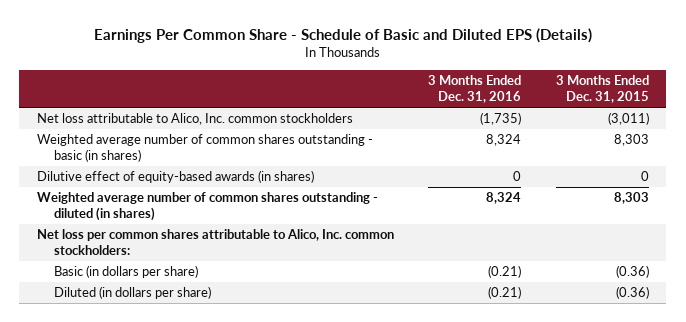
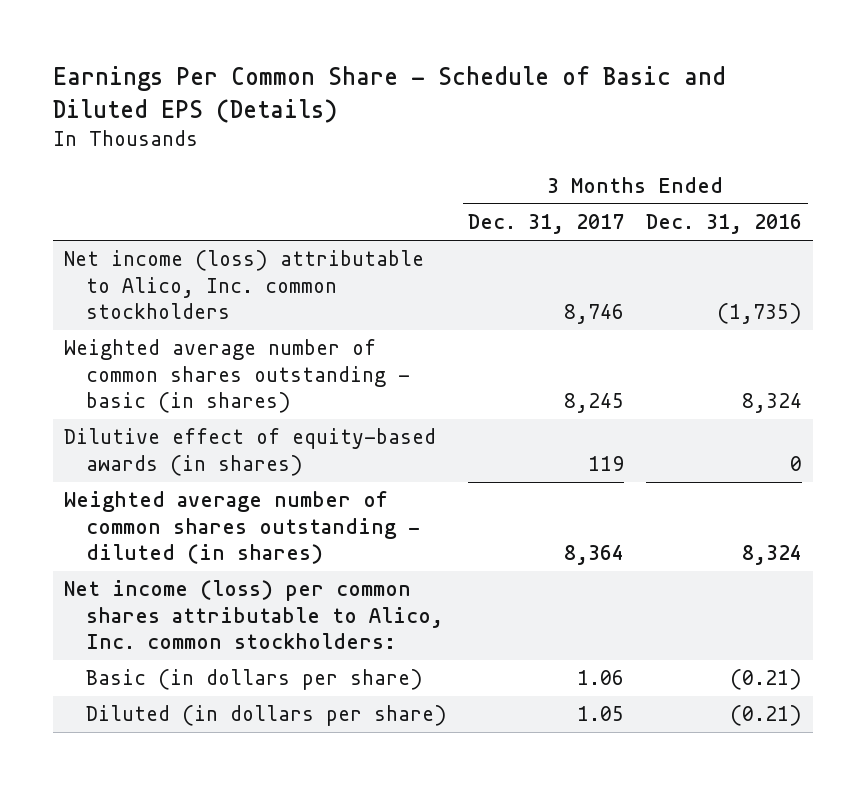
[555,75,649,104] 3 Months Ended Dec. 31, 2015 -> none
none -> [468,214,625,235] Dec. 31, 2017
[36,113,353,126] Net loss attributable to Alico, Inc. common stockholders -> [63,250,424,319] Net income (loss) attributable to Alico, Inc. common stockholders
[36,229,394,256] Net loss per common shares attributable to Alico, Inc. common stockholders: -> [63,580,443,649] Net income (loss) per common shares attributable to Alico, Inc. common stockholders:

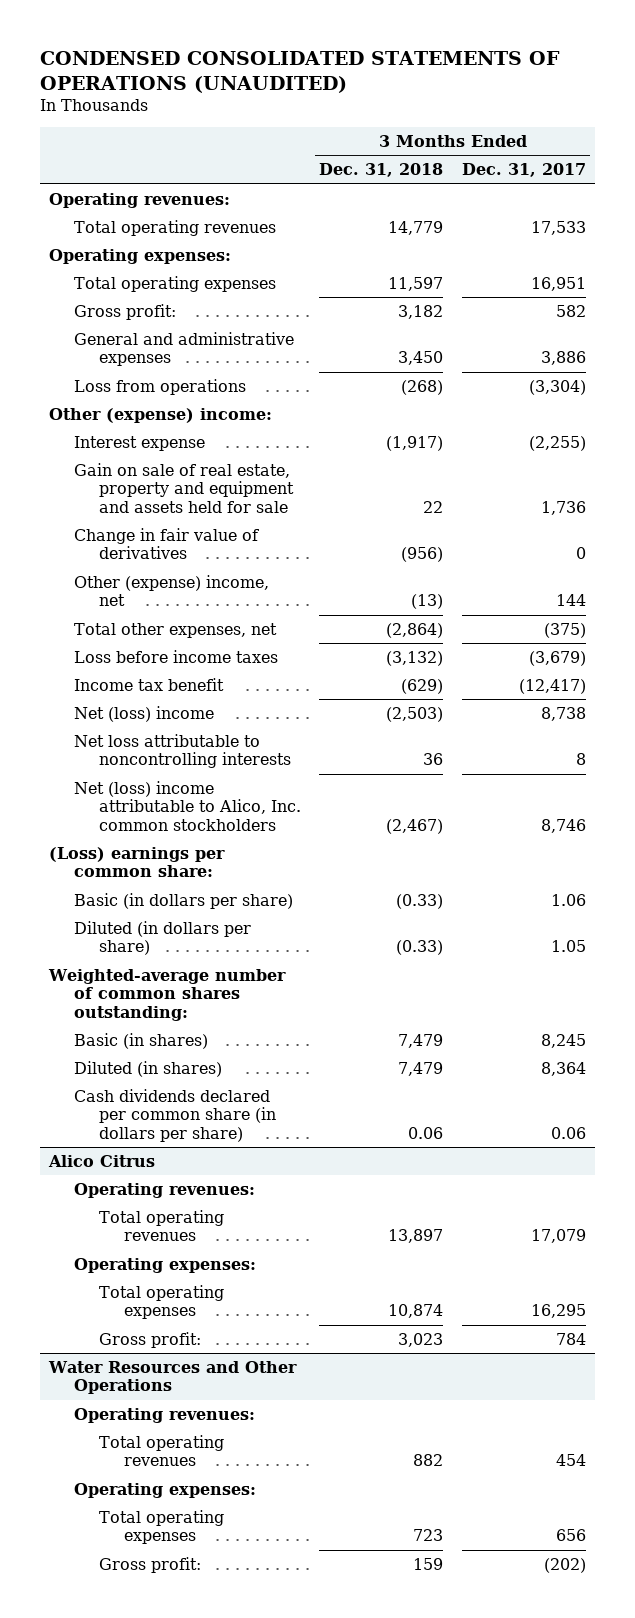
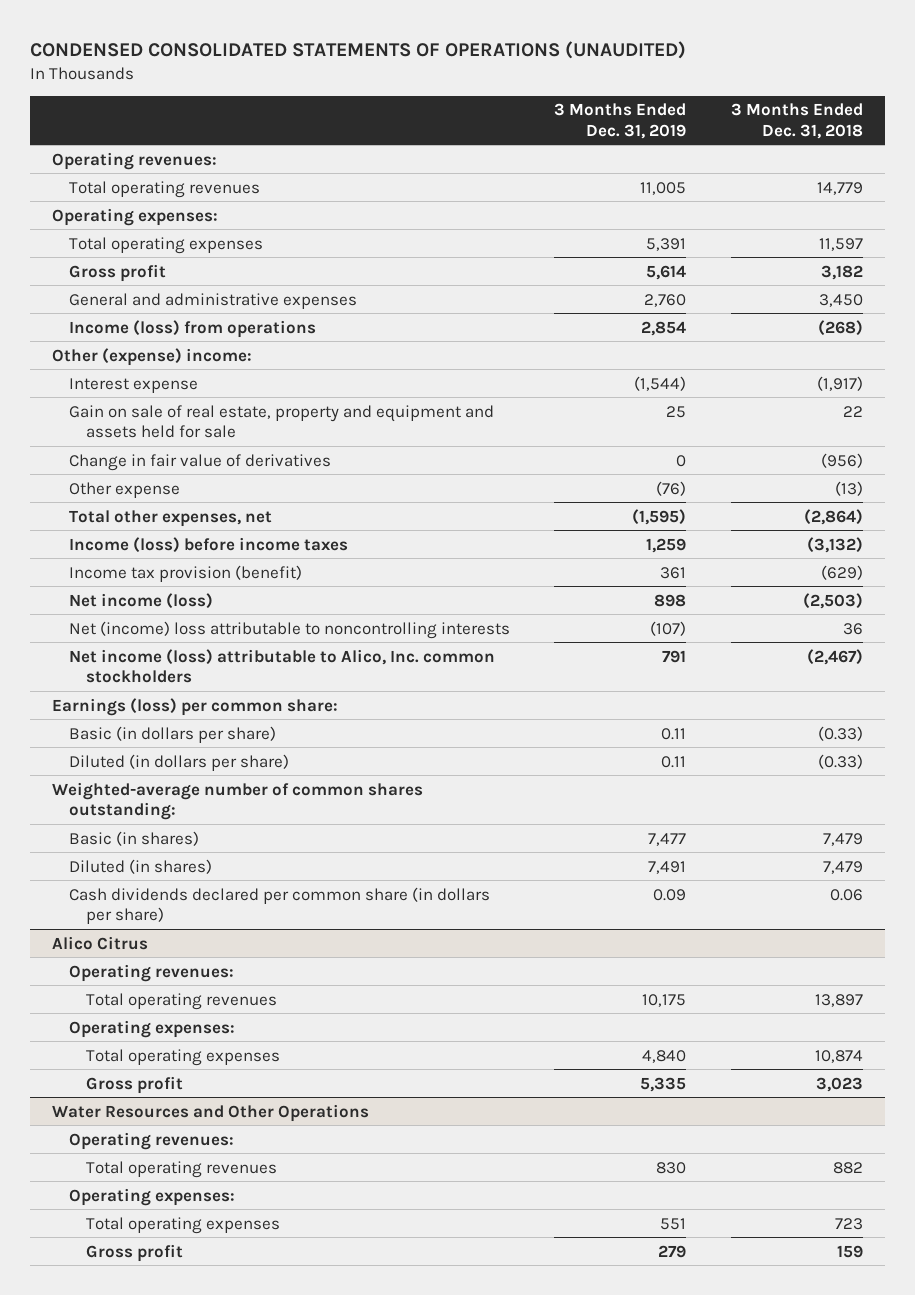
[461,163,586,178] Dec. 31, 2017 -> none
none -> [554,103,687,139] 3 Months Ended Dec. 31, 2019
[74,303,177,320] Gross profit: -> [68,263,166,282] Gross profit
[74,378,247,395] Loss from operations -> [68,319,316,338] Income (loss) from operations
[74,574,270,607] Other (expense) income, net -> [68,481,180,498] Other expense
[74,649,279,663] Loss before income taxes -> [68,536,348,553] Income (loss) before income taxes
[74,677,225,691] Income tax benefit -> [68,564,302,582] Income tax provision (benefit)
[74,705,215,722] Net (loss) income -> [68,592,213,609] Net income (loss)
[74,733,291,769] Net loss attributable to noncontrolling interests -> [68,620,510,639] Net (income) loss attributable to noncontrolling interests
[74,780,301,831] Net (loss) income attributable to Alico, Inc. common stockholders -> [68,648,495,683] Net income (loss) attributable to Alico, Inc. common stockholders
[49,846,226,878] (Loss) earnings per common share: -> [51,697,338,716] Earnings (loss) per common share:
[98,1331,201,1348] Gross profit: -> [85,1075,183,1094] Gross profit
[98,1556,201,1573] Gross profit: -> [85,1243,183,1262] Gross profit

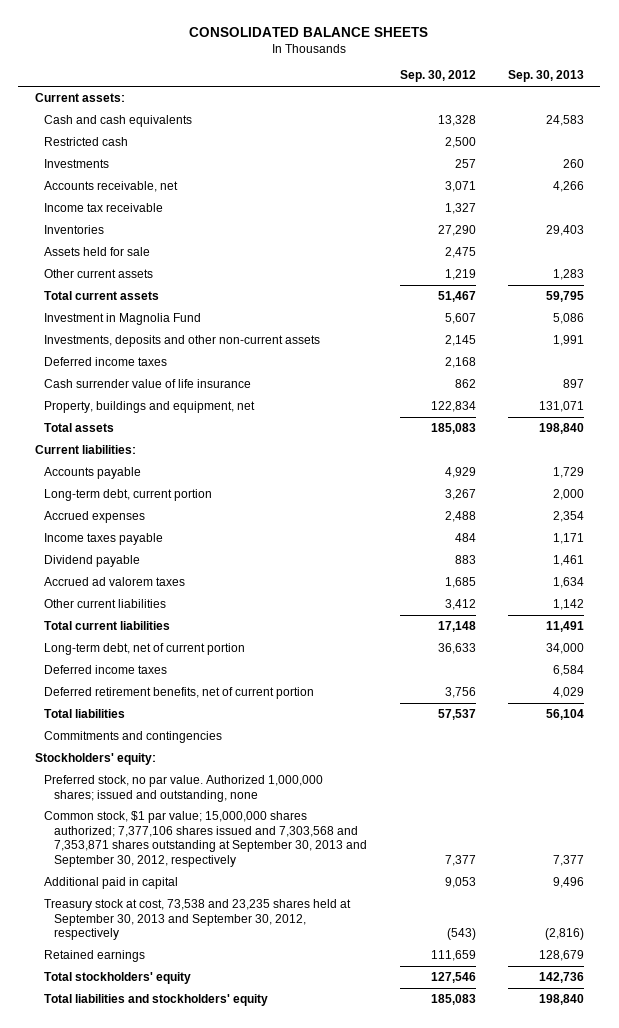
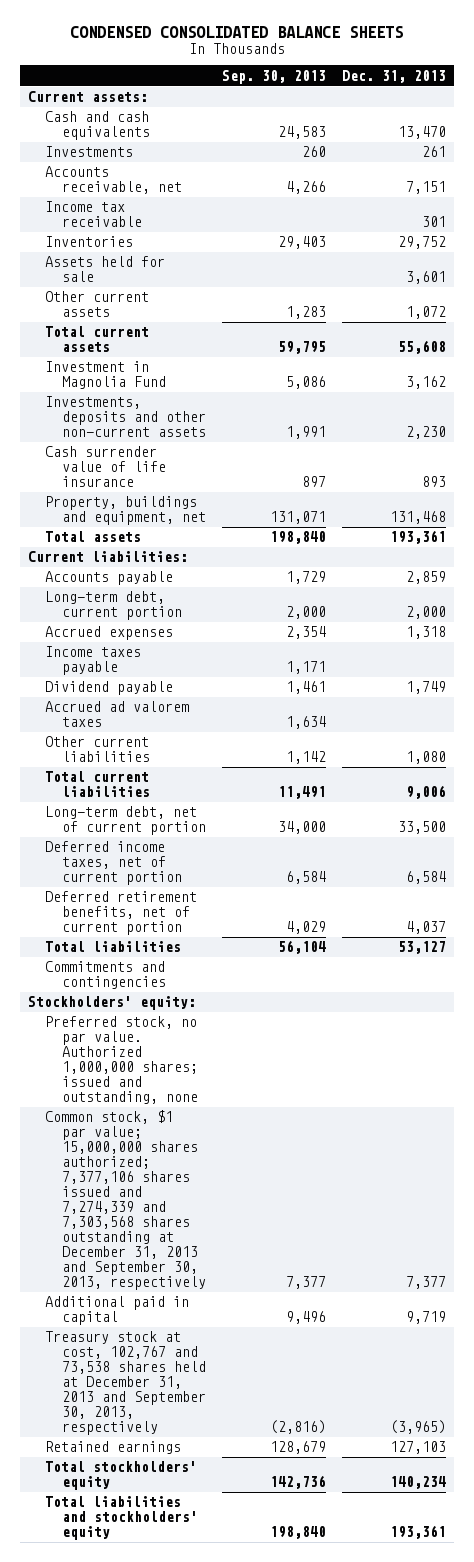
[189,26,429,37] CONSOLIDATED BALANCE SHEETS -> [70,25,404,38] CONDENSED CONSOLIDATED BALANCE SHEETS
[399,70,476,83] Sep. 30, 2012 -> none
none -> [342,69,447,83] Dec. 31, 2013
[44,136,129,146] Restricted cash -> none
[44,356,168,366] Deferred income taxes -> none
[44,664,168,674] Deferred income taxes -> [44,841,182,886] Deferred income taxes, net of current portion
[44,810,367,867] Common stock, $1 par value; 15,000,000 shares authorized; 7,377,106 shares issued and 7,303,568 and 7,353,871 shares outstanding at September 30, 2013 and September 30, 2012, respectively -> [44,1110,206,1291] Common stock, $1 par value; 15,000,000 shares authorized; 7,377,106 shares issued and 7,274,339 and 7,303,568 shares outstanding at December 31, 2013 and September 30, 2013, respectively
[44,898,352,941] Treasury stock at cost, 73,538 and 23,235 shares held at September 30, 2013 and September 30, 2012, respectively -> [44,1331,206,1436] Treasury stock at cost, 102,767 and 73,538 shares held at December 31, 2013 and September 30, 2013, respectively

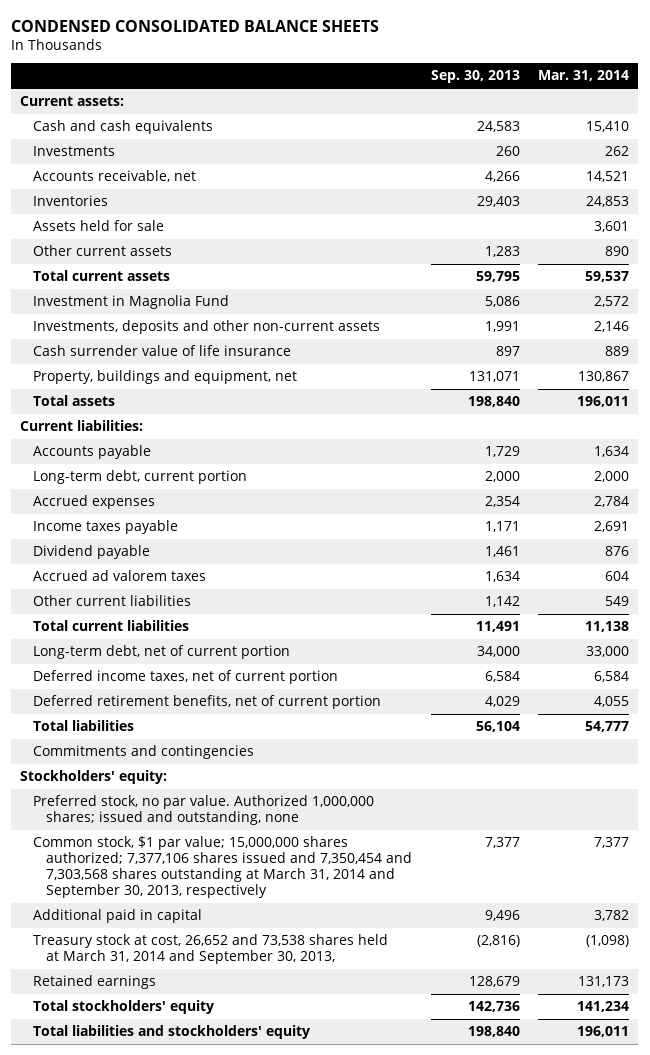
[342,69,447,83] Dec. 31, 2013 -> none
none -> [538,70,630,82] Mar. 31, 2014
[44,201,142,228] Income tax receivable -> none
[44,1110,206,1291] Common stock, $1 par value; 15,000,000 shares authorized; 7,377,106 shares issued and 7,274,339 and 7,303,568 shares outstanding at December 31, 2013 and September 30, 2013, respectively -> [33,836,413,899] Common stock, $1 par value; 15,000,000 shares authorized; 7,377,106 shares issued and 7,350,454 and 7,303,568 shares outstanding at March 31, 2014 and September 30, 2013, respectively
[44,1331,206,1436] Treasury stock at cost, 102,767 and 73,538 shares held at December 31, 2013 and September 30, 2013, respectively -> [33,934,389,965] Treasury stock at cost, 26,652 and 73,538 shares held at March 31, 2014 and September 30, 2013,

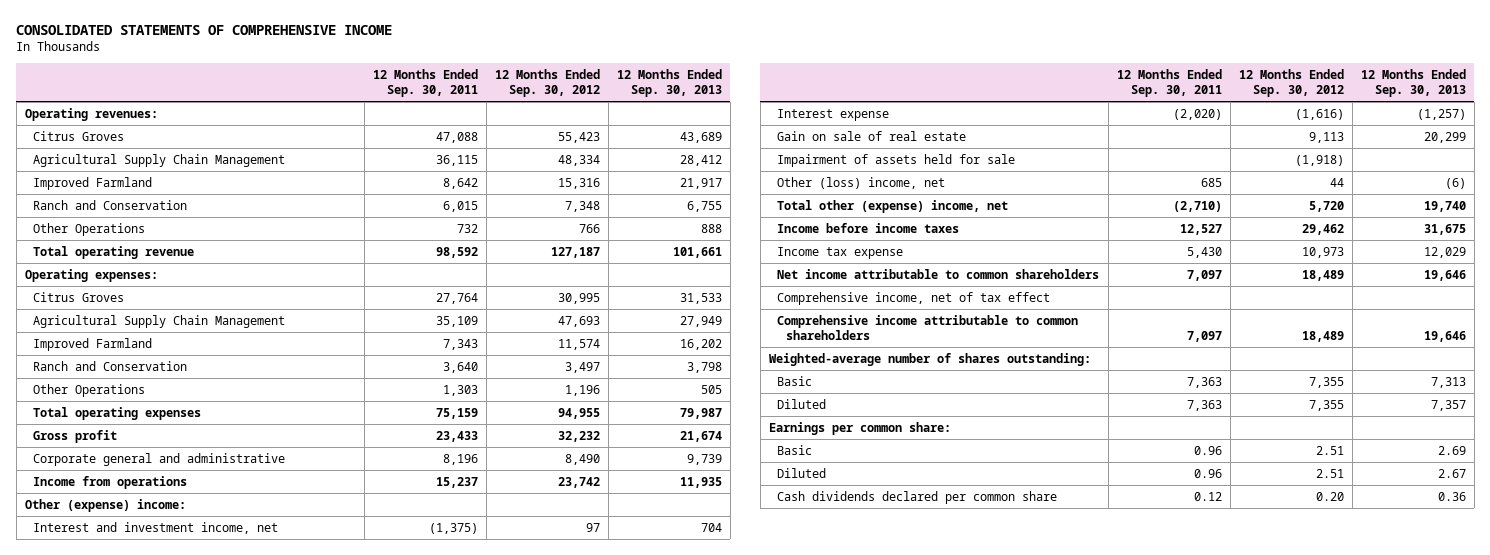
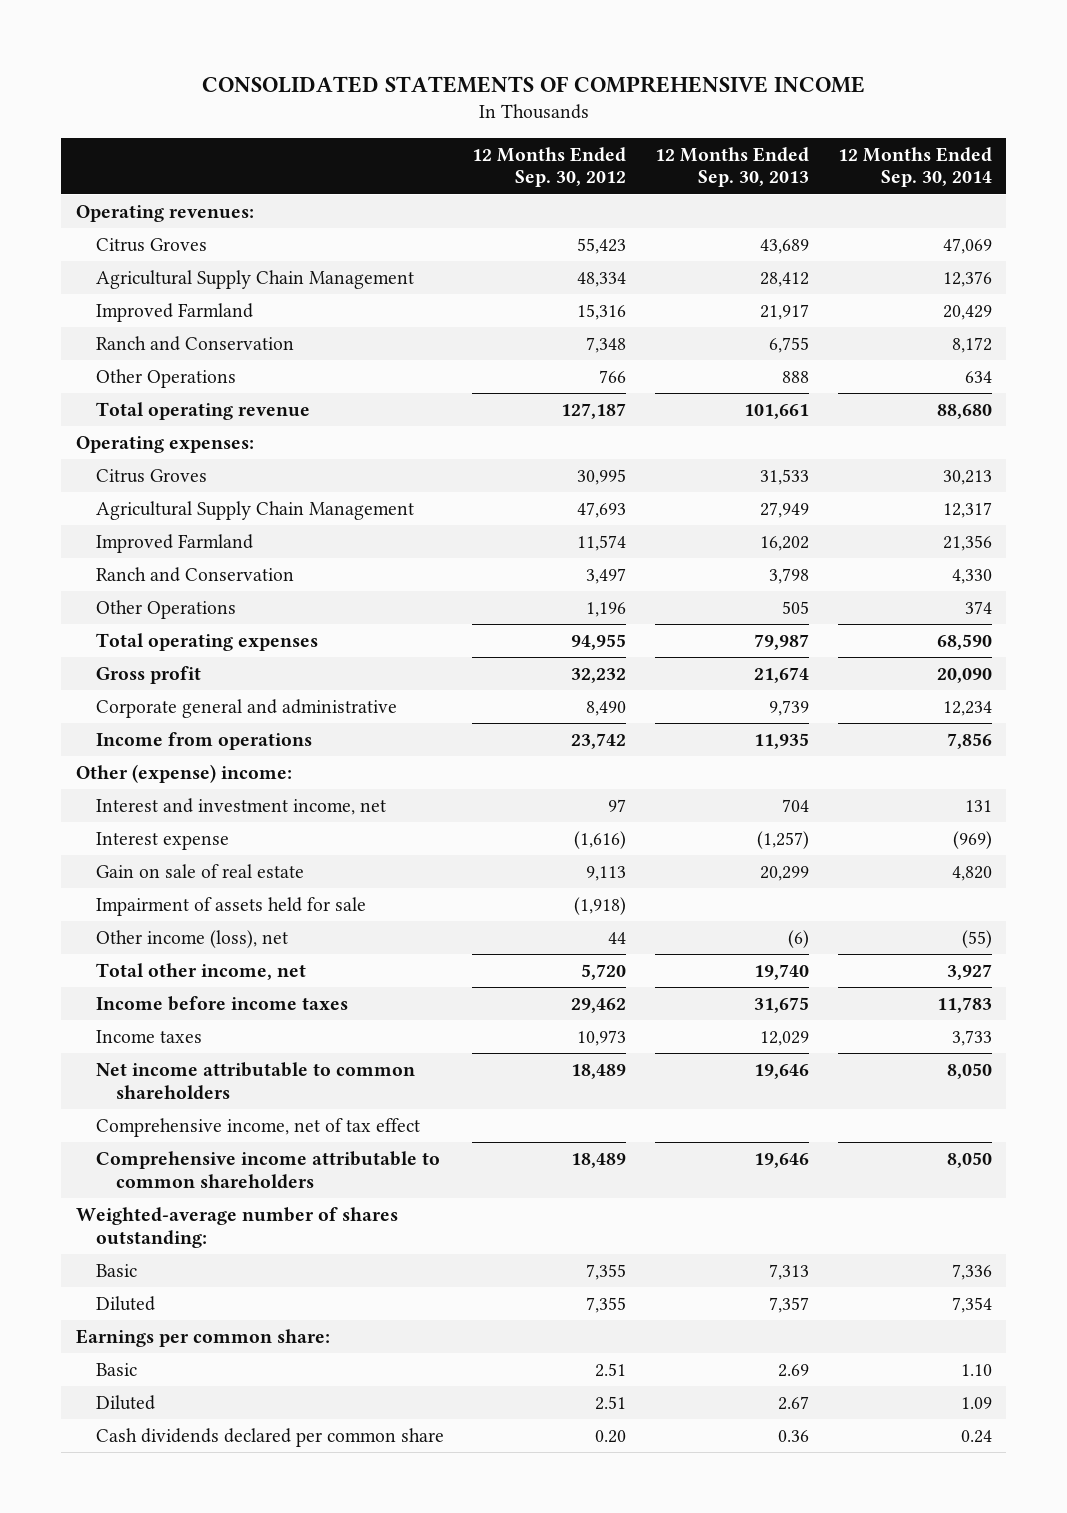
[372,68,478,97] 12 Months Ended Sep. 30, 2011 -> none
none -> [837,146,992,188] 12 Months Ended Sep. 30, 2014
[777,176,946,189] Other (loss) income, net -> [95,929,288,948] Other income (loss), net
[777,199,1009,213] Total other (expense) income, net -> [95,962,306,980] Total other income, net
[777,246,904,259] Income tax expense -> [95,1029,202,1043] Income taxes

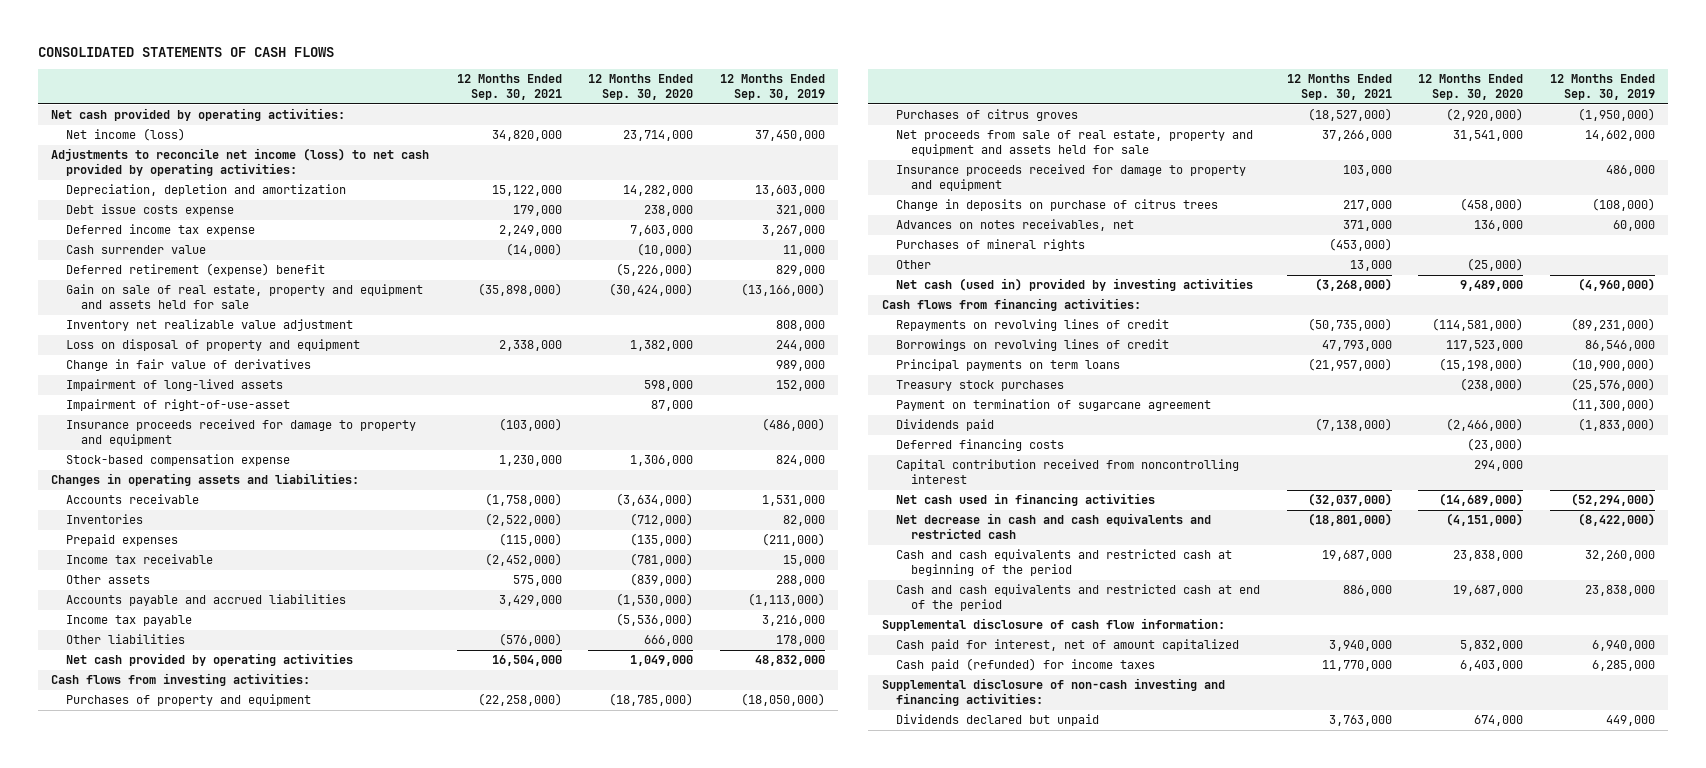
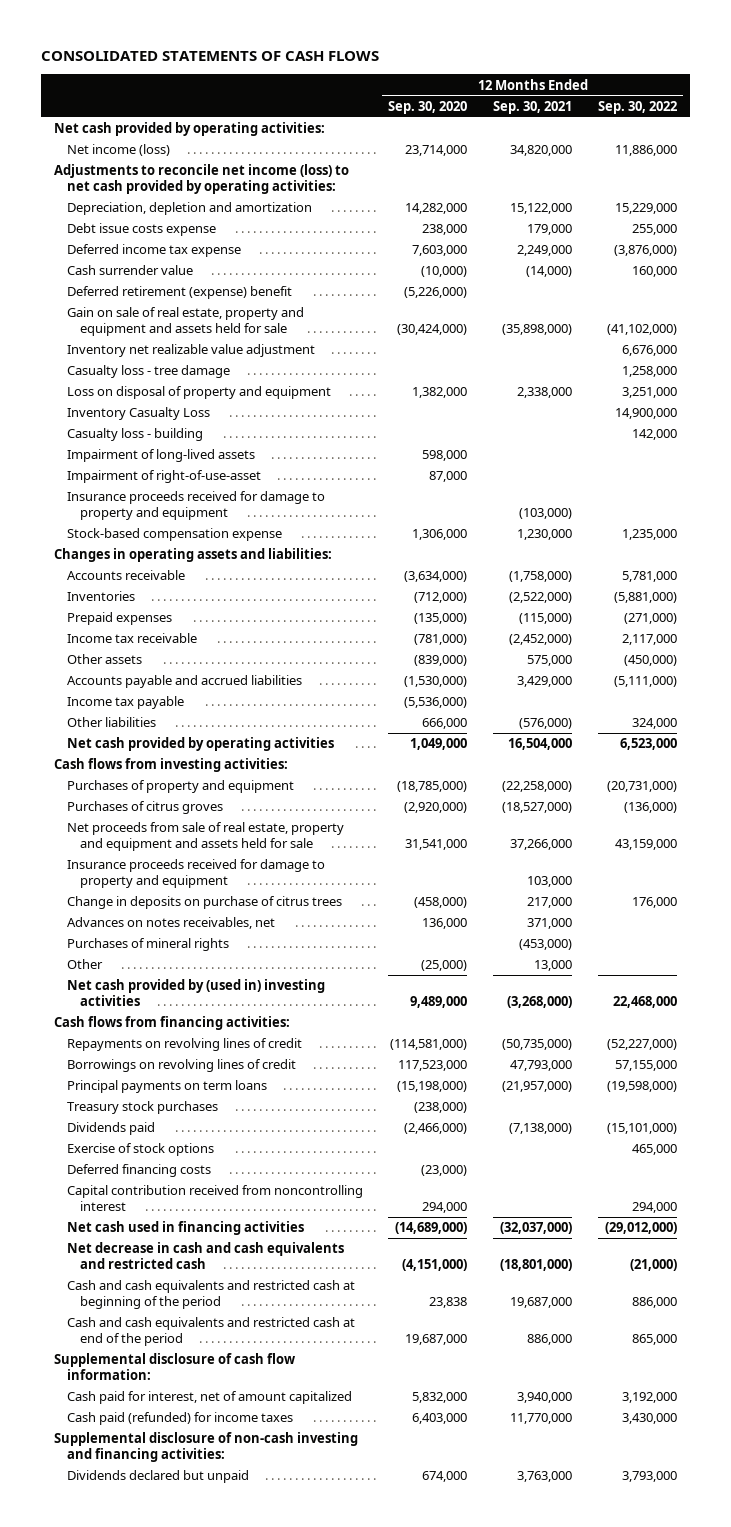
[719,74,825,101] 12 Months Ended Sep. 30, 2019 -> none
none -> [597,100,677,114] Sep. 30, 2022
none -> [66,365,230,379] Casualty loss - tree damage
[65,359,311,372] Change in fair value of derivatives -> none
none -> [66,407,210,421] Inventory Casualty Loss
none -> [66,428,203,442] Casualty loss - building
[896,278,1254,292] Net cash (used in) provided by investing activities -> [66,979,325,1006] Net cash provided by (used in) investing activities
[896,399,1212,412] Payment on termination of sugarcane agreement -> none
none -> [66,1143,214,1157] Exercise of stock options
[1453,550,1524,562] 23,838,000 -> [429,1296,468,1308] 23,838

